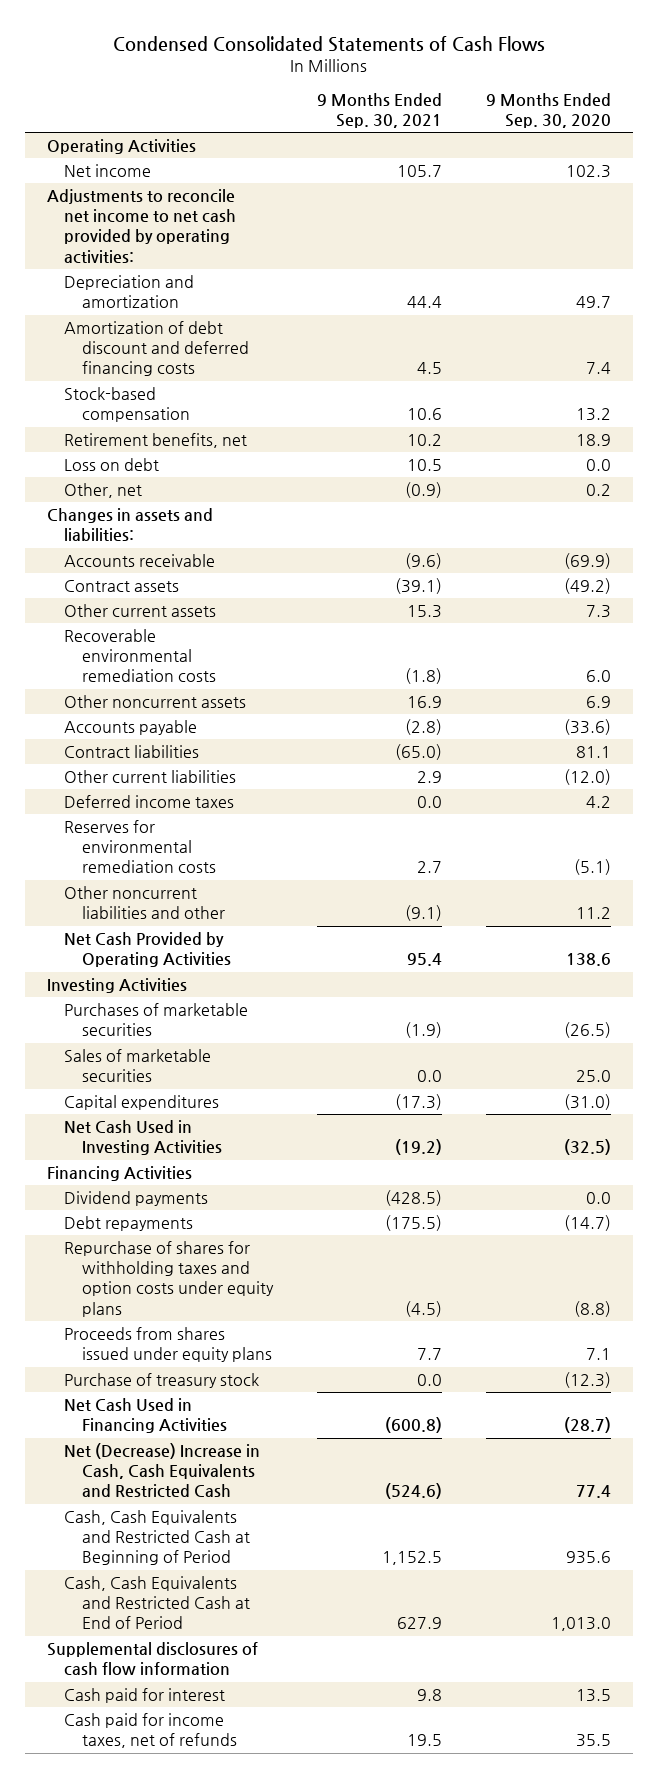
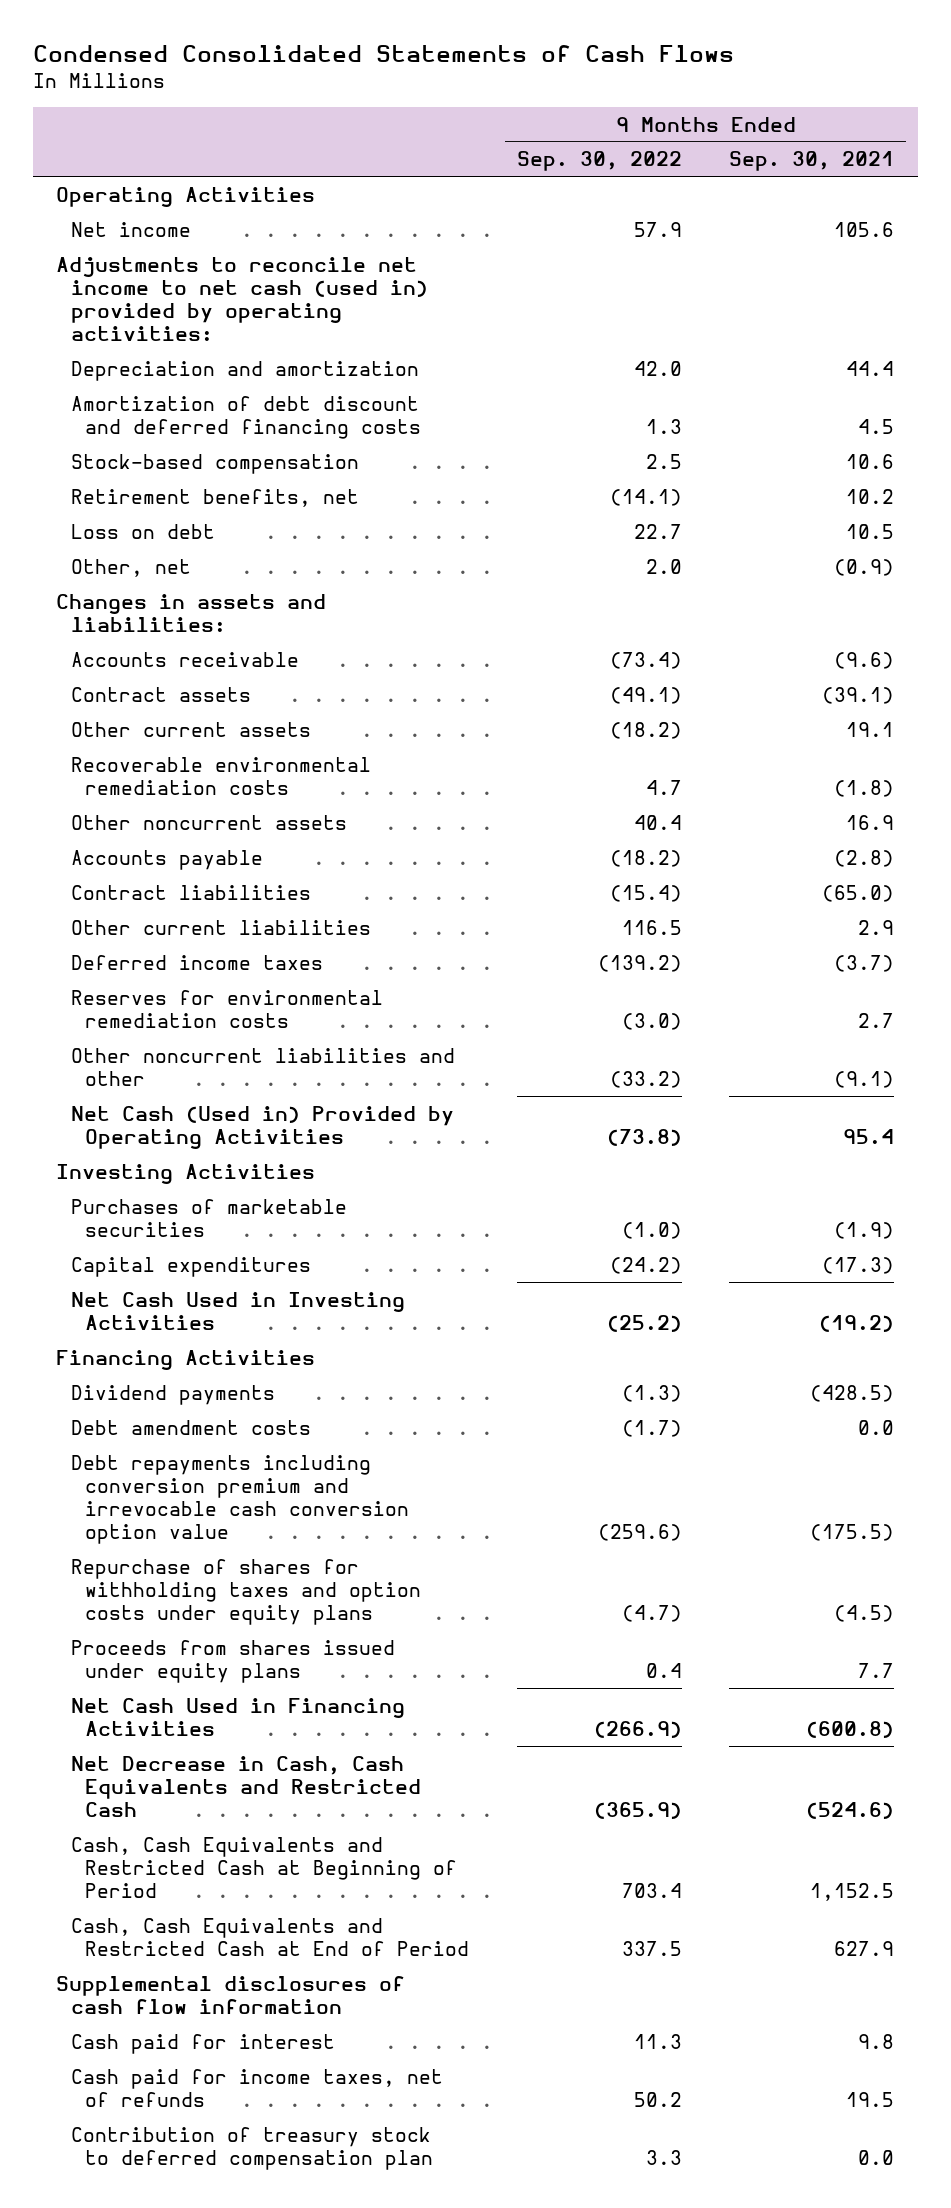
[485,93,611,129] 9 Months Ended Sep. 30, 2020 -> none
none -> [516,151,682,172] Sep. 30, 2022
[396,165,442,178] 105.7 -> [834,221,895,237] 105.6
[47,189,237,264] Adjustments to reconcile net income to net cash provided by operating activities: -> [56,256,428,342] Adjustments to reconcile net income to net cash (used in) provided by operating activities:
[406,605,442,619] 15.3 -> [846,721,895,737] 19.1
[416,796,442,809] 0.0 -> [834,954,895,972] (3.7)
[64,932,231,968] Net Cash Provided by Operating Activities -> [70,1105,454,1149] Net Cash (Used in) Provided by Operating Activities
[64,1049,212,1083] Sales of marketable securities -> none
none -> [70,1419,311,1435] Debt amendment costs
[64,1216,194,1232] Debt repayments -> [70,1454,410,1545] Debt repayments including conversion premium and irrevocable cash conversion option value
[64,1373,260,1389] Purchase of treasury stock -> none
[64,1443,261,1499] Net (Decrease) Increase in Cash, Cash Equivalents and Restricted Cash -> [70,1755,422,1818] Net Decrease in Cash, Cash Equivalents and Restricted Cash
none -> [70,2126,434,2170] Contribution of treasury stock to deferred compensation plan

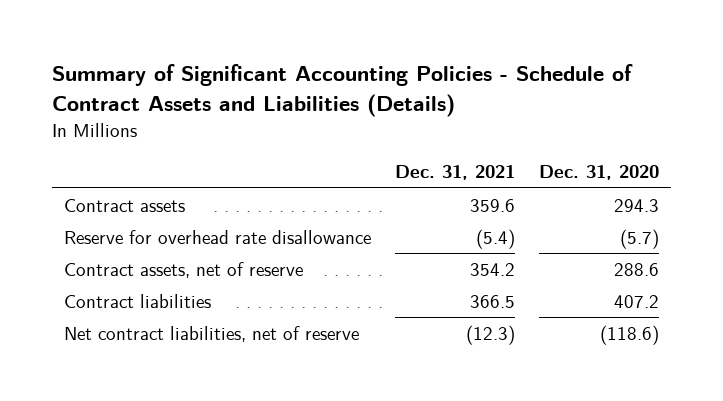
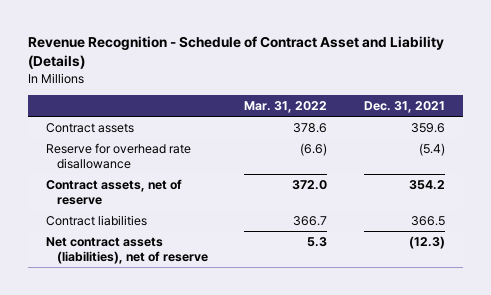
[51,64,633,118] Summary of Significant Accounting Policies - Schedule of Contract Assets and Liabilities (Details) -> [27,36,444,70] Revenue Recognition - Schedule of Contract Asset and Liability (Details)
[538,165,659,181] Dec. 31, 2020 -> none
none -> [244,101,328,114] Mar. 31, 2022
[63,325,359,342] Net contract liabilities, net of reserve -> [46,236,208,264] Net contract assets (liabilities), net of reserve

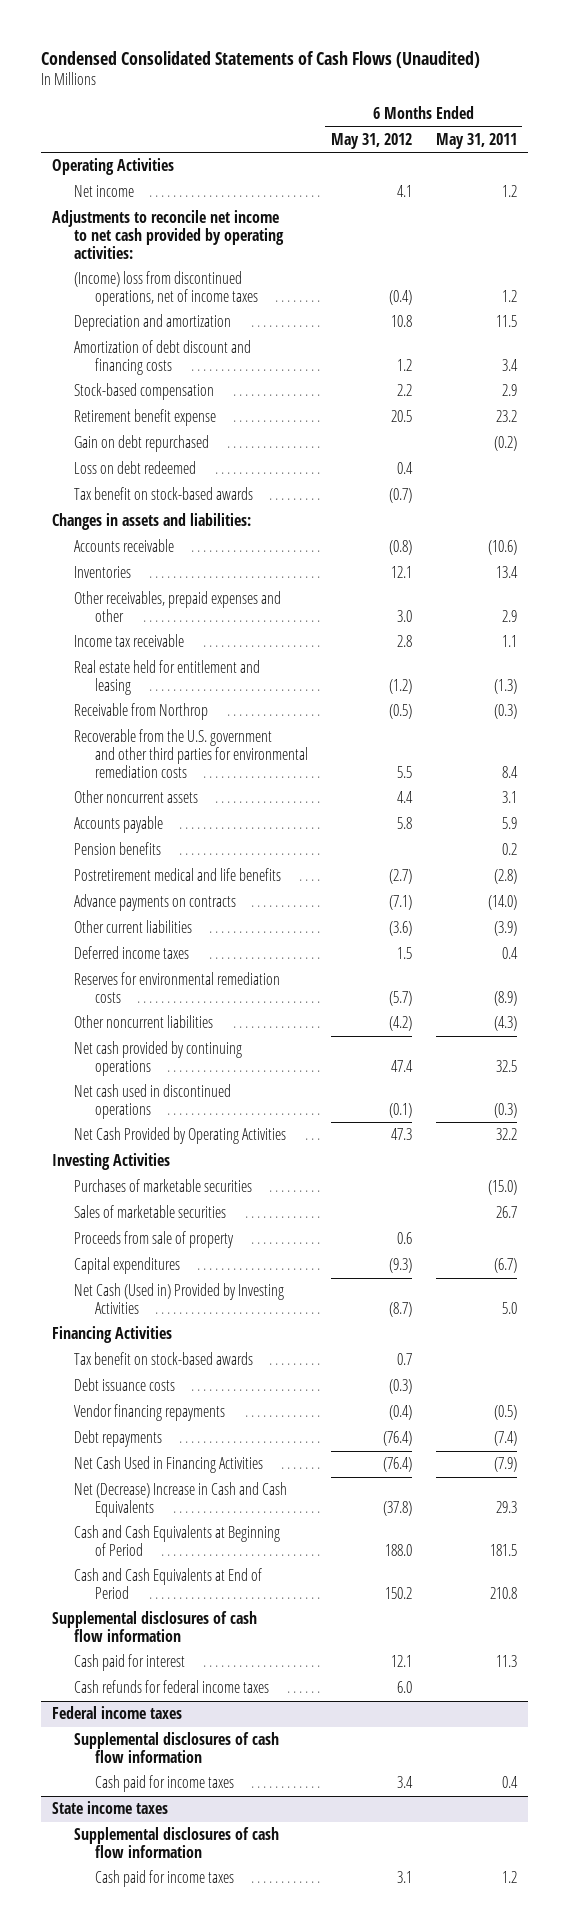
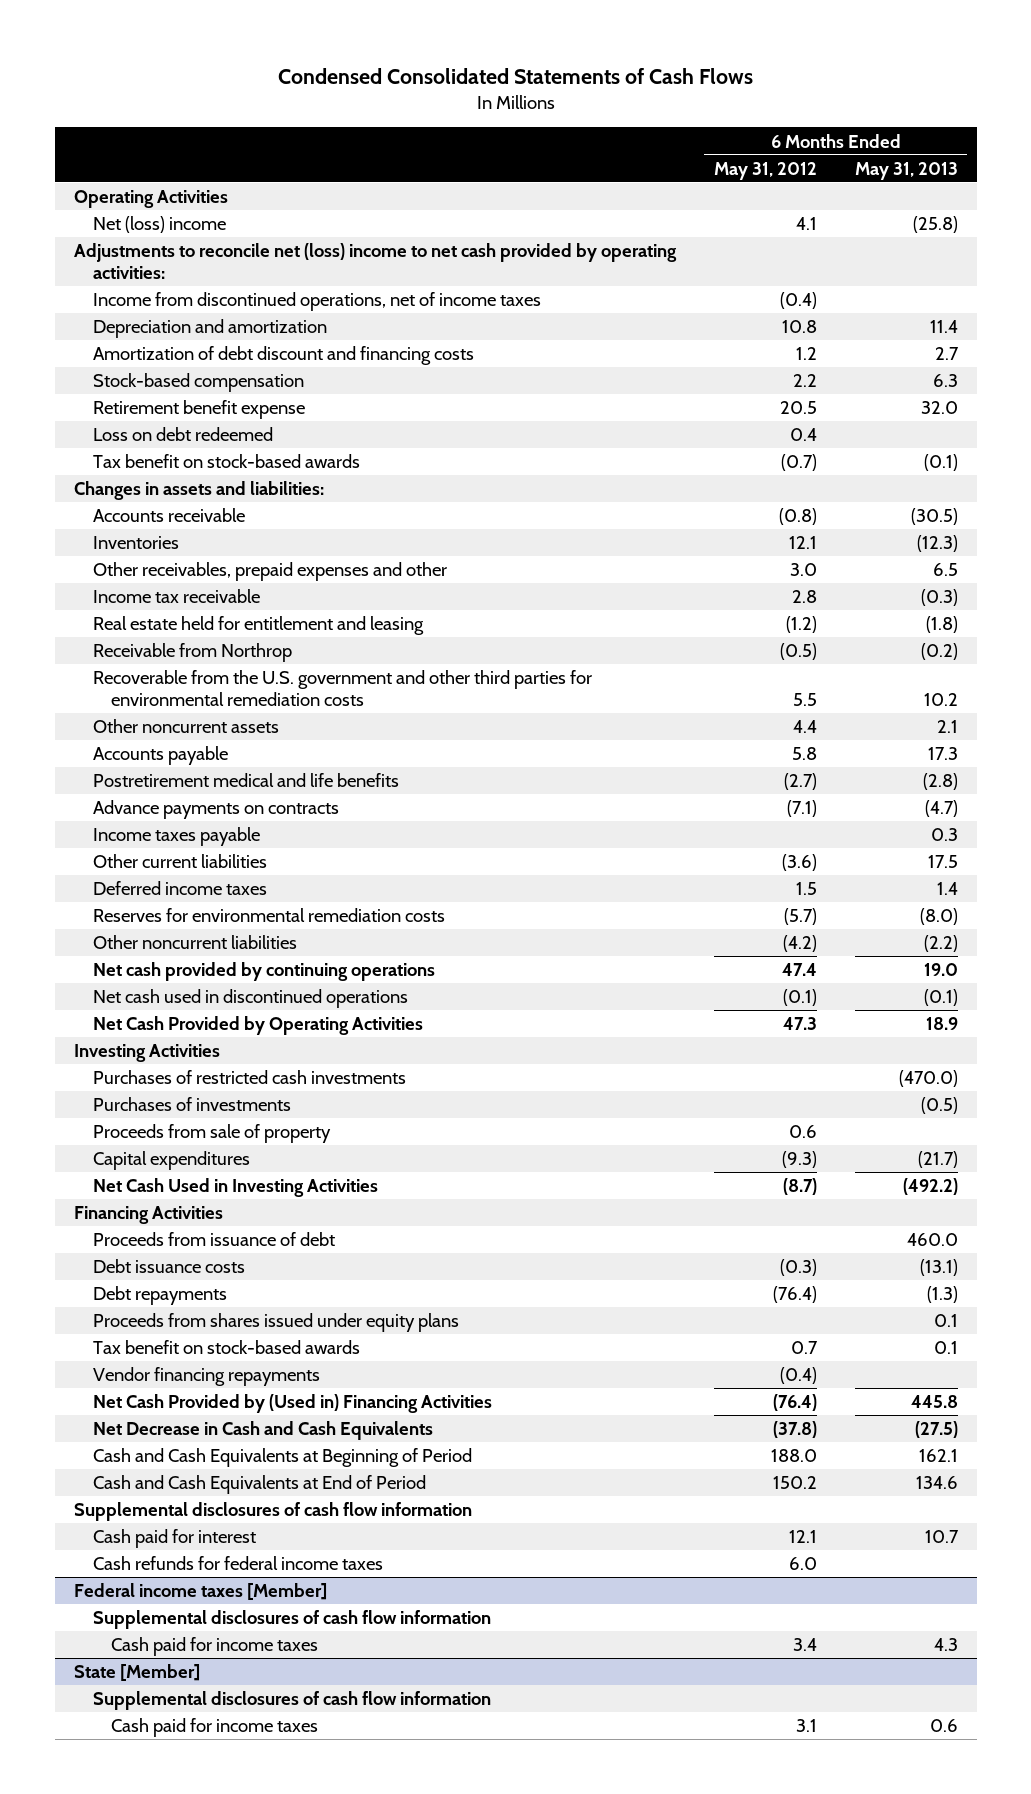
[40,50,480,68] Condensed Consolidated Statements of Cash Flows (Unaudited) -> [277,67,753,84] Condensed Consolidated Statements of Cash Flows
[435,132,517,149] May 31, 2011 -> none
none -> [854,161,958,180] May 31, 2013
[73,185,134,198] Net income -> [92,216,226,234] Net (loss) income
[52,210,284,259] Adjustments to reconcile net income to net cash provided by operating activities: -> [73,243,677,279] Adjustments to reconcile net (loss) income to net cash provided by operating activities:
[73,271,258,307] (Income) loss from discontinued operations, net of income taxes -> [92,292,541,312] Income from discontinued operations, net of income taxes
[73,435,209,453] Gain on debt repurchased -> none
[73,842,161,856] Pension benefits -> none
none -> [92,827,260,847] Income taxes payable
[73,1179,252,1193] Purchases of marketable securities -> none
[73,1205,226,1219] Sales of marketable securities -> none
none -> [92,1070,406,1085] Purchases of restricted cash investments
none -> [92,1097,291,1112] Purchases of investments
[73,1283,284,1315] Net Cash (Used in) Provided by Investing Activities -> [92,1178,378,1198] Net Cash Used in Investing Activities
none -> [92,1232,335,1247] Proceeds from issuance of debt
none -> [92,1313,459,1333] Proceeds from shares issued under equity plans
[73,1352,253,1366] Tax benefit on stock-based awards -> [92,1340,360,1355] Tax benefit on stock-based awards
[73,1404,225,1422] Vendor financing repayments -> [92,1367,320,1387] Vendor financing repayments
[73,1456,263,1474] Net Cash Used in Financing Activities -> [92,1394,492,1414] Net Cash Provided by (Used in) Financing Activities
[73,1482,287,1518] Net (Decrease) Increase in Cash and Cash Equivalents -> [92,1421,433,1441] Net Decrease in Cash and Cash Equivalents
[52,1706,183,1720] Federal income taxes -> [73,1583,327,1601] Federal income taxes [Member]
[52,1801,169,1815] State income taxes -> none
none -> [73,1664,200,1682] State [Member]

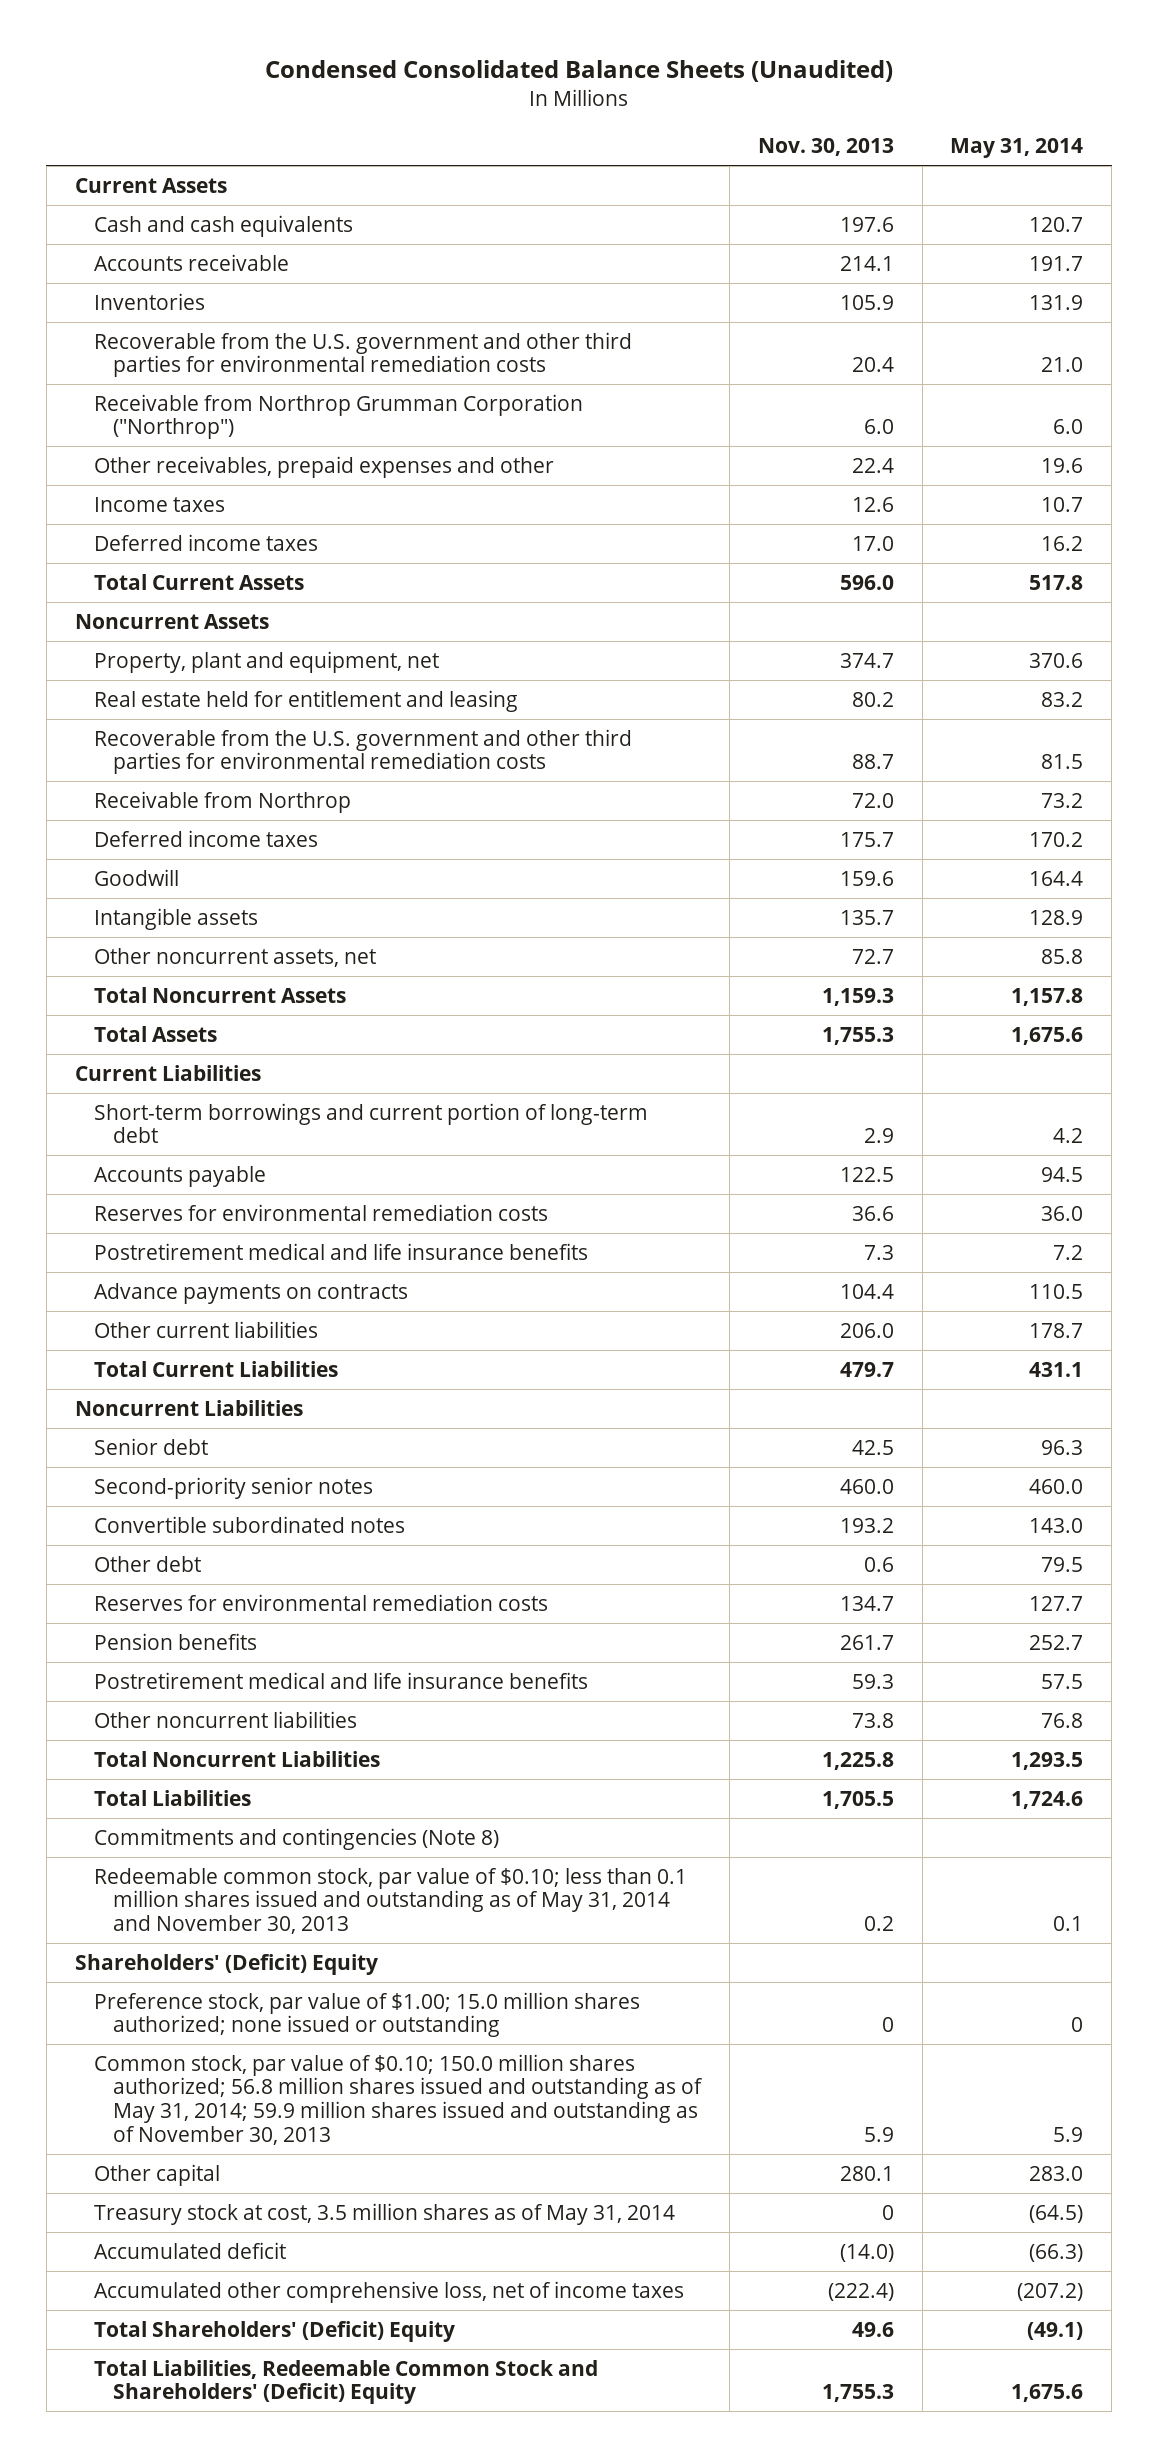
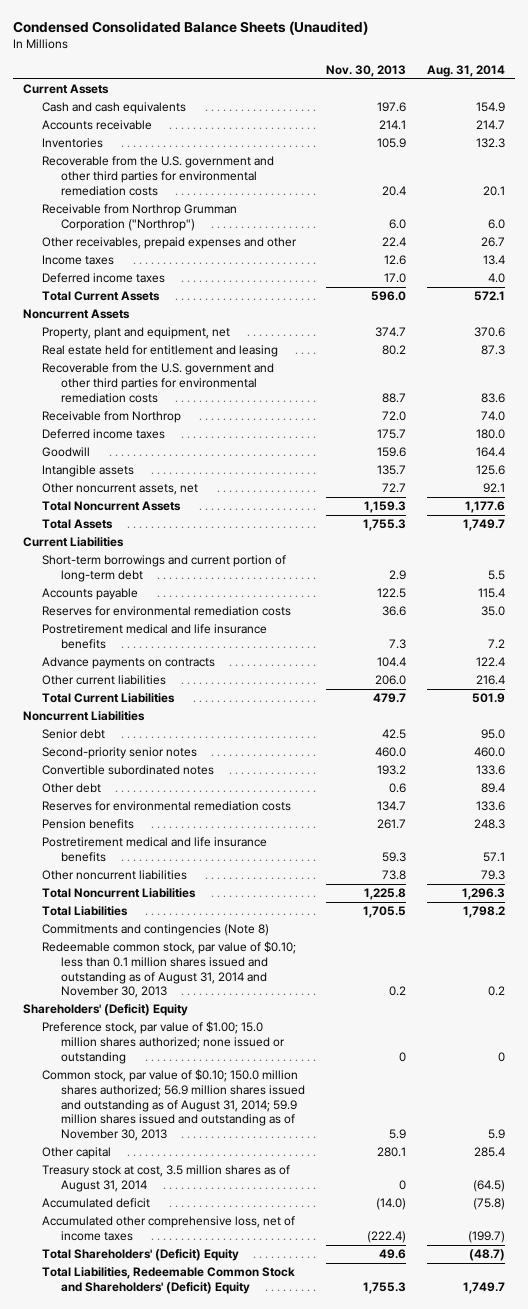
[950,138,1084,159] May 31, 2014 -> none
none -> [426,64,505,77] Aug. 31, 2014
[93,1867,687,1935] Redeemable common stock, par value of $0.10; less than 0.1 million shares issued and outstanding as of May 31, 2014 and November 30, 2013 -> [42,941,297,999] Redeemable common stock, par value of $0.10; less than 0.1 million shares issued and outstanding as of August 31, 2014 and November 30, 2013
[93,2053,704,2146] Common stock, par value of $0.10; 150.0 million shares authorized; 56.8 million shares issued and outstanding as of May 31, 2014; 59.9 million shares issued and outstanding as of November 30, 2013 -> [42,1069,306,1141] Common stock, par value of $0.10; 150.0 million shares authorized; 56.9 million shares issued and outstanding as of August 31, 2014; 59.9 million shares issued and outstanding as of November 30, 2013
[93,2202,675,2225] Treasury stock at cost, 3.5 million shares as of May 31, 2014 -> [42,1165,291,1193] Treasury stock at cost, 3.5 million shares as of August 31, 2014

